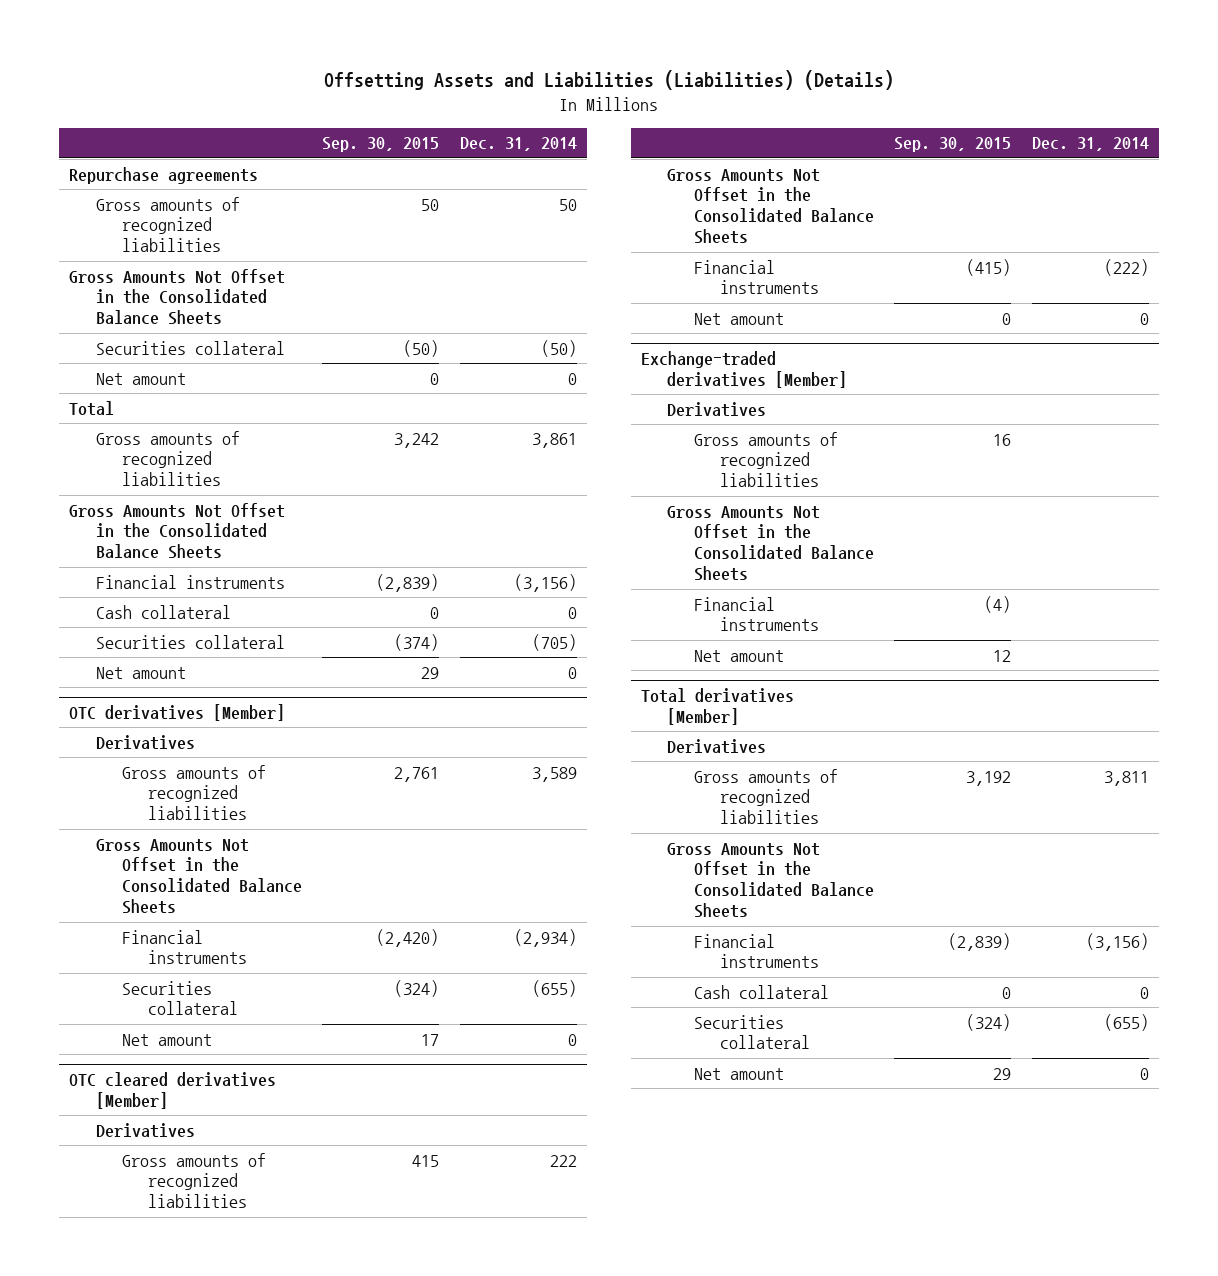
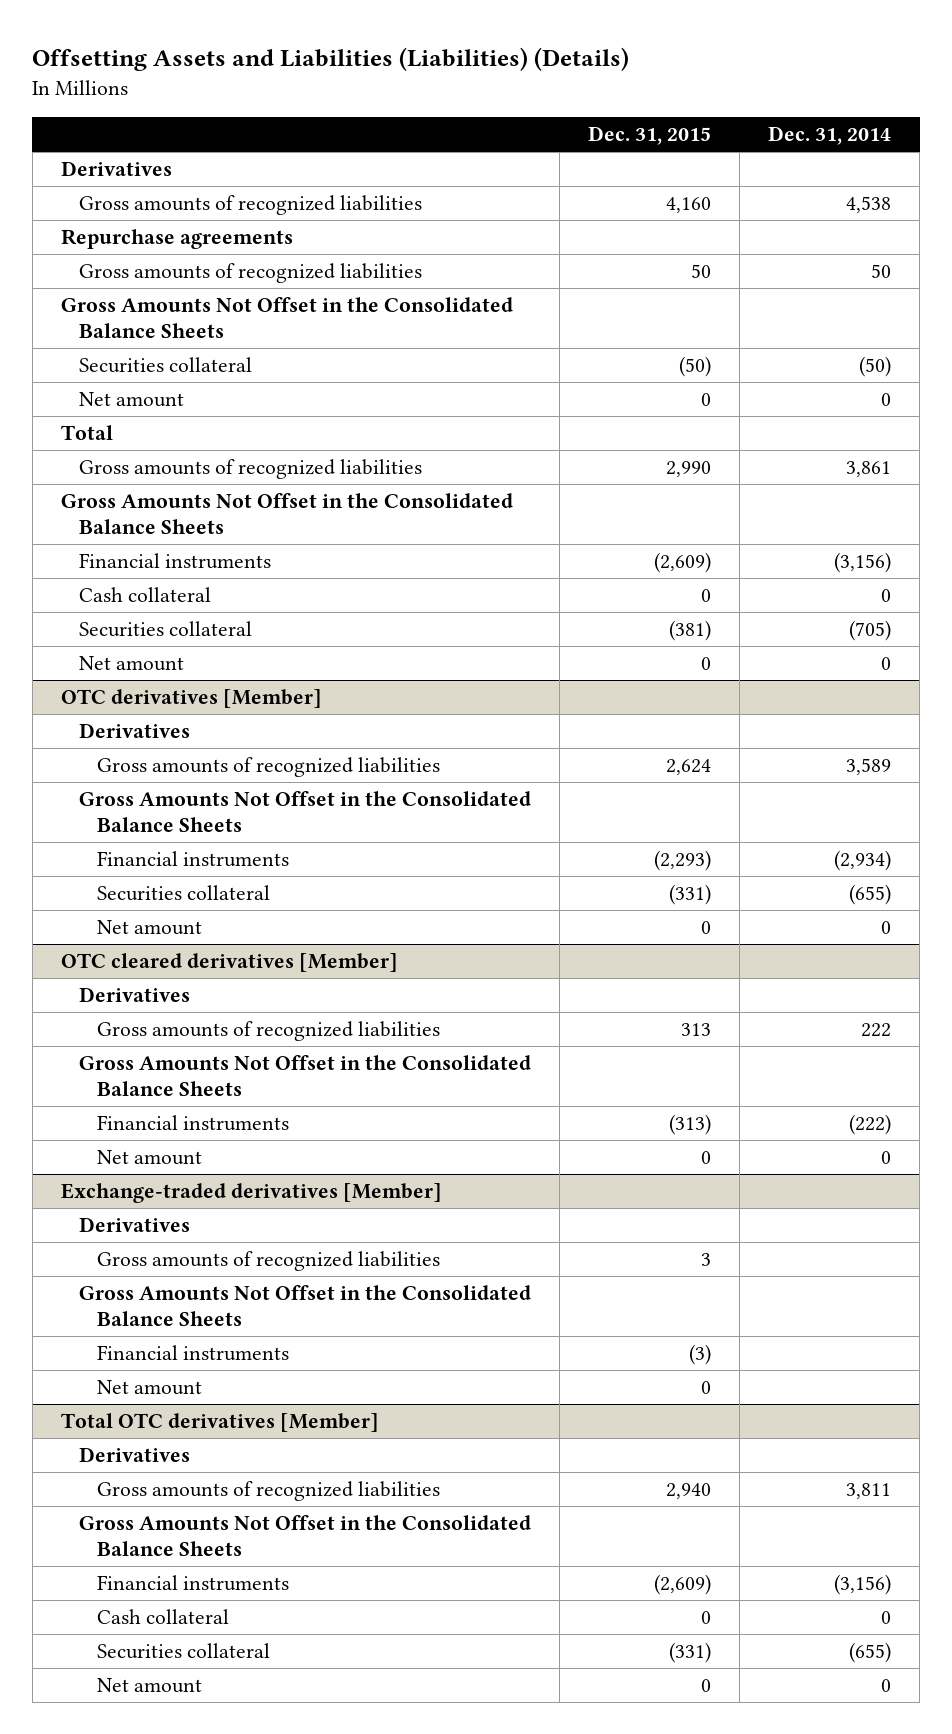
[322,137,440,153] Sep. 30, 2015 -> none
none -> [587,126,711,146] Dec. 31, 2015
none -> [60,161,172,177] Derivatives
none -> [78,195,422,216] Gross amounts of recognized liabilities
[641,687,795,725] Total derivatives [Member] -> [60,1413,379,1433] Total OTC derivatives [Member]

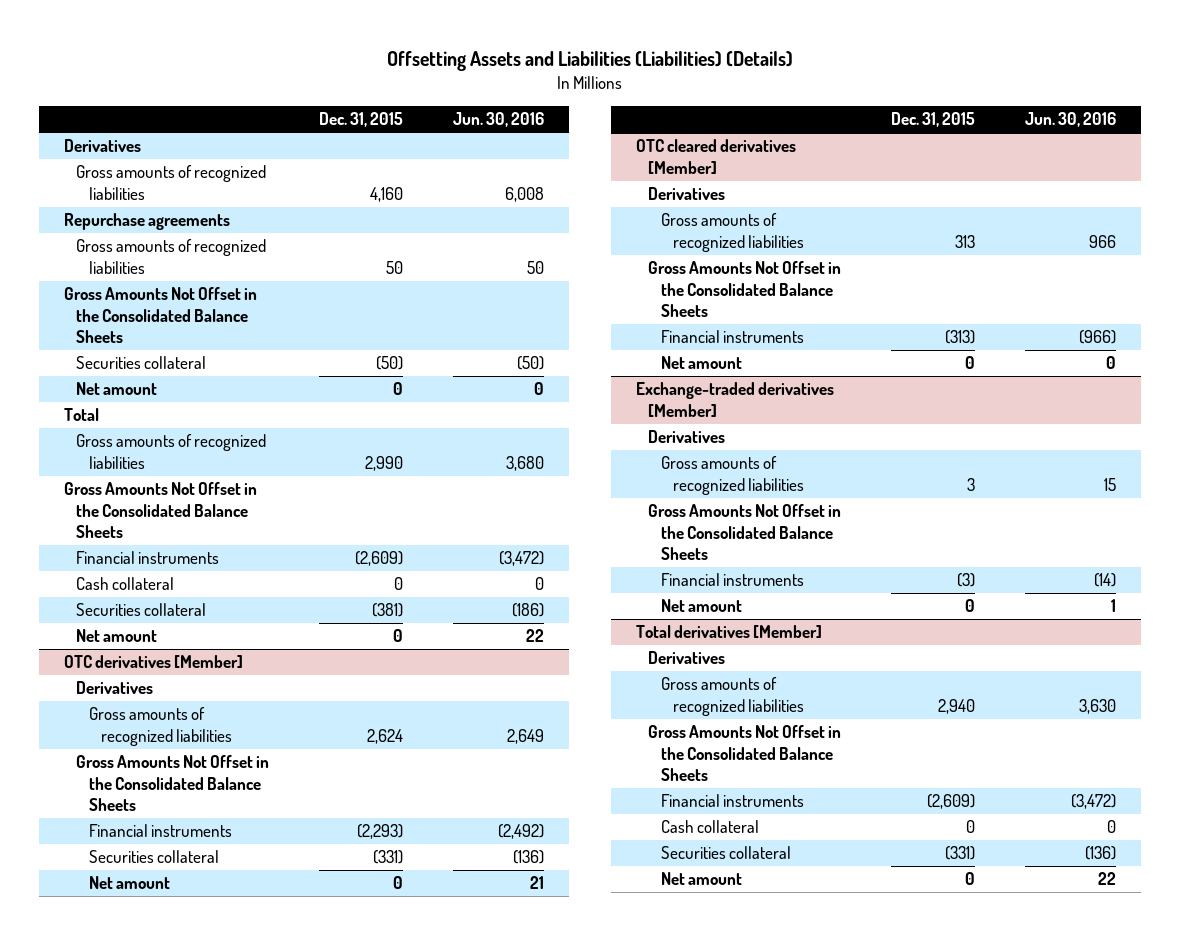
[767,126,891,146] Dec. 31, 2014 -> none
none -> [452,112,544,128] Jun. 30, 2016
[60,1413,379,1433] Total OTC derivatives [Member] -> [636,625,823,639] Total derivatives [Member]

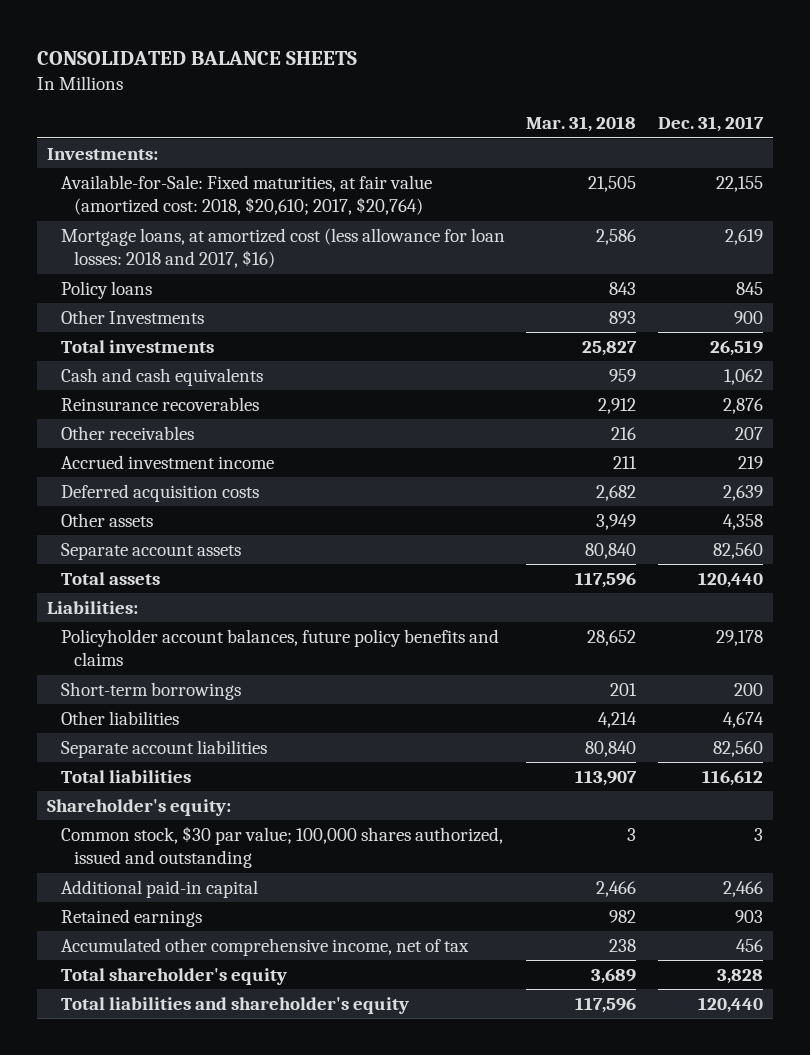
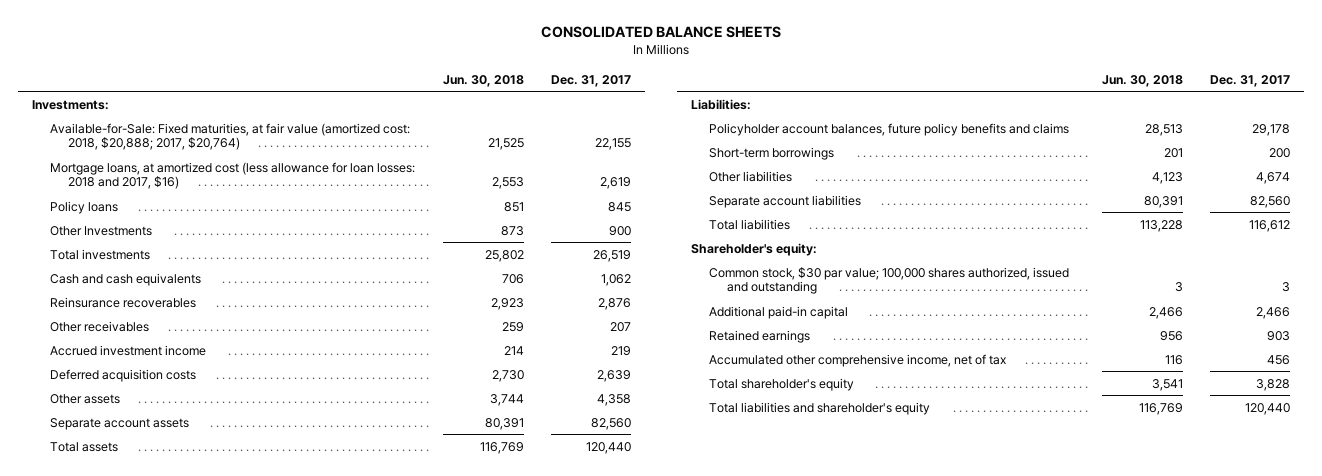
[526,116,637,133] Mar. 31, 2018 -> none
none -> [442,74,524,87] Jun. 30, 2018
[60,174,432,216] Available-for-Sale: Fixed maturities, at fair value (amortized cost: 2018, $20,610; 2017, $20,764) -> [49,122,410,151] Available-for-Sale: Fixed maturities, at fair value (amortized cost: 2018, $20,888; 2017, $20,764)

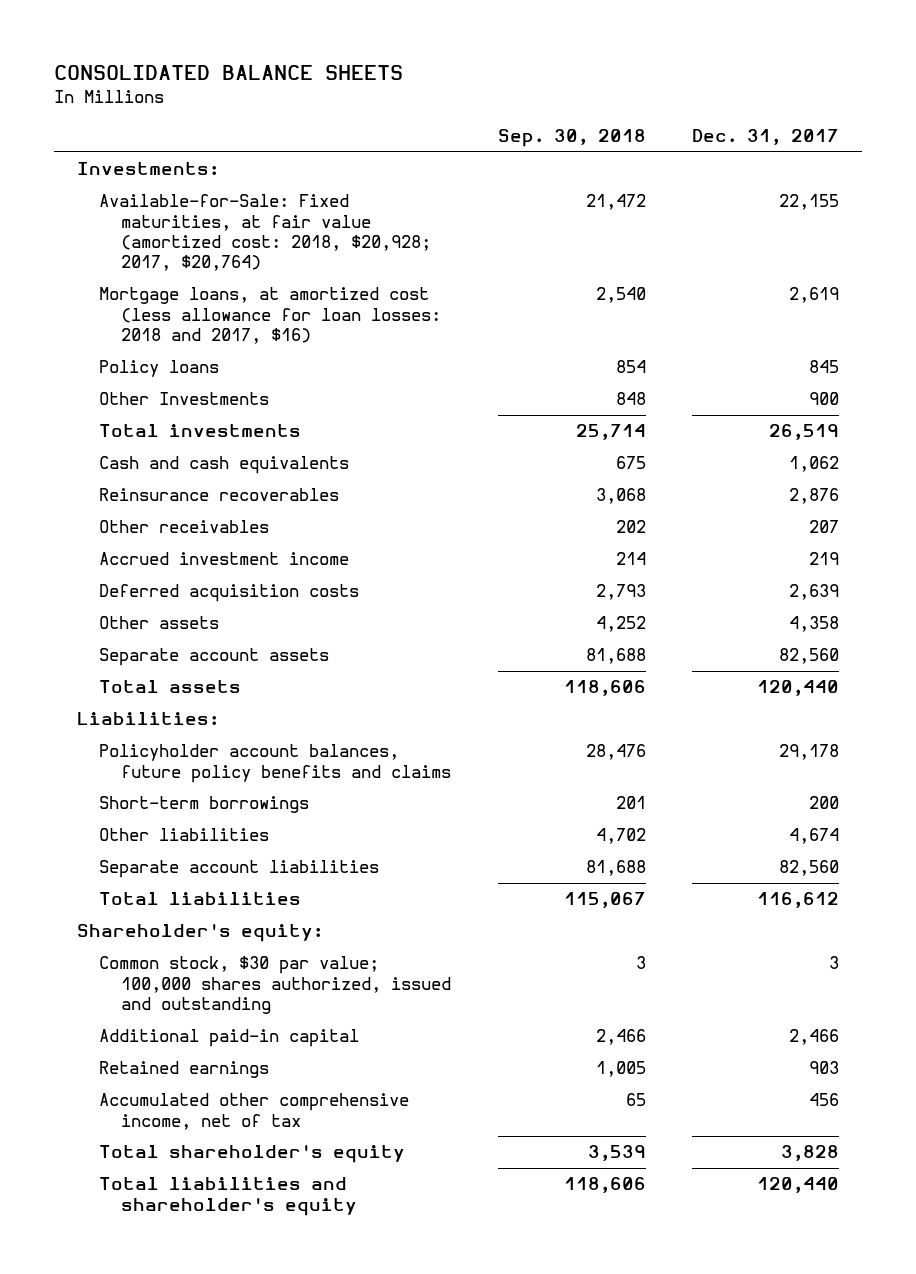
[442,74,524,87] Jun. 30, 2018 -> none
none -> [497,129,646,148] Sep. 30, 2018
[49,122,410,151] Available-for-Sale: Fixed maturities, at fair value (amortized cost: 2018, $20,888; 2017, $20,764) -> [99,194,432,272] Available-for-Sale: Fixed maturities, at fair value (amortized cost: 2018, $20,928; 2017, $20,764)

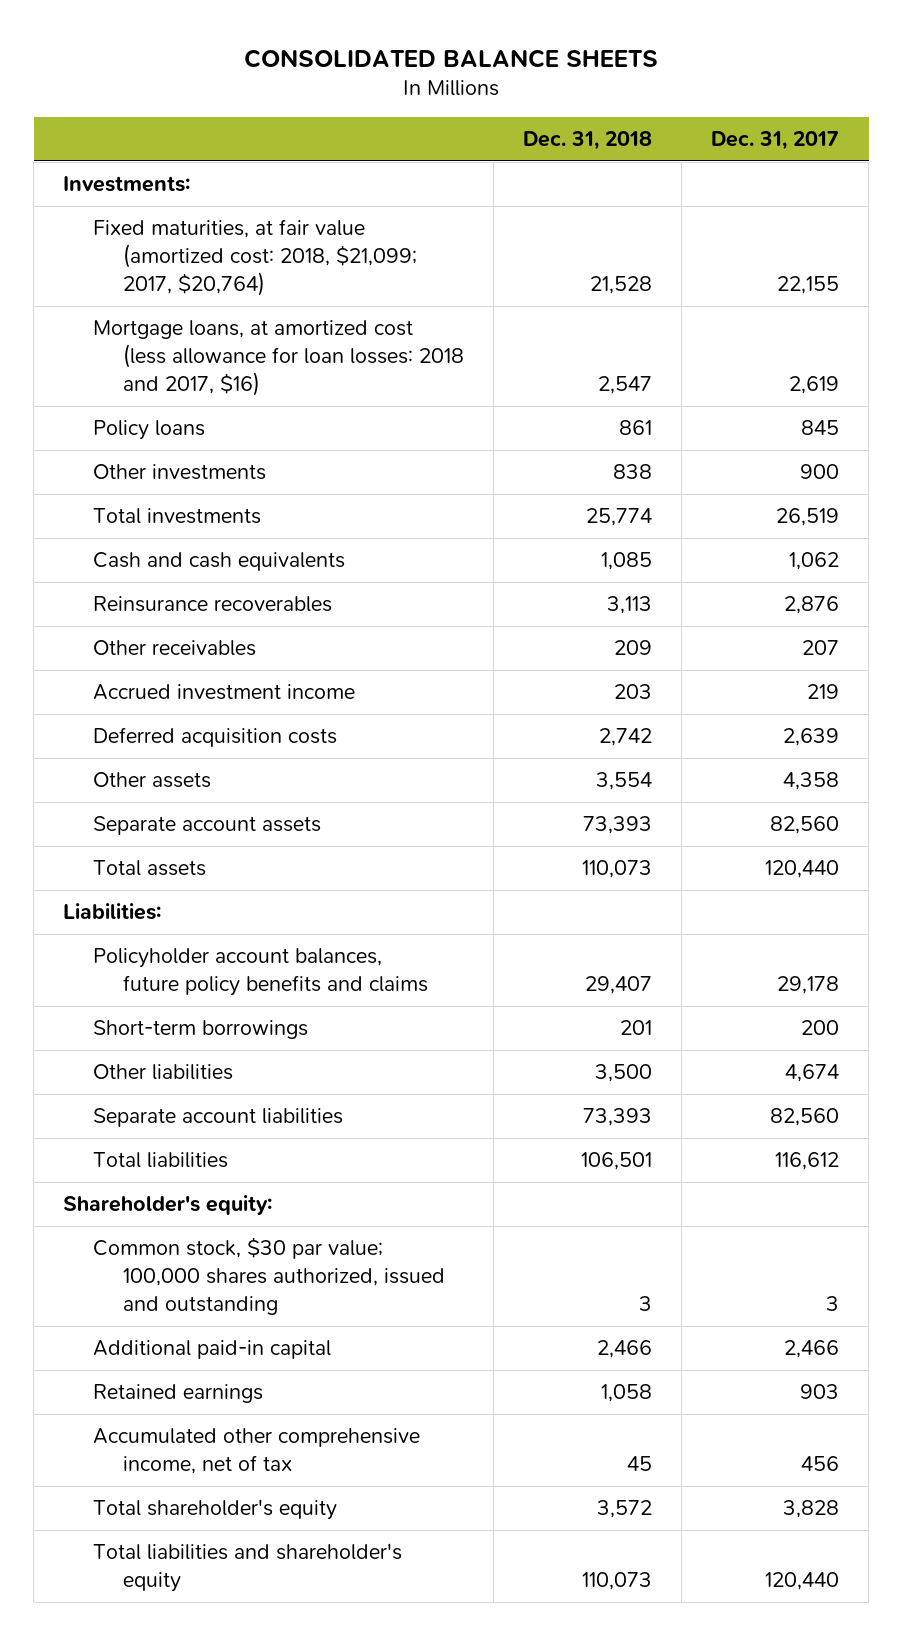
[497,129,646,148] Sep. 30, 2018 -> none
none -> [523,131,653,151] Dec. 31, 2018
[99,194,432,272] Available-for-Sale: Fixed maturities, at fair value (amortized cost: 2018, $20,928; 2017, $20,764) -> [93,219,418,296] Fixed maturities, at fair value (amortized cost: 2018, $21,099; 2017, $20,764)
[99,392,270,406] Other Investments -> [93,464,267,481] Other investments

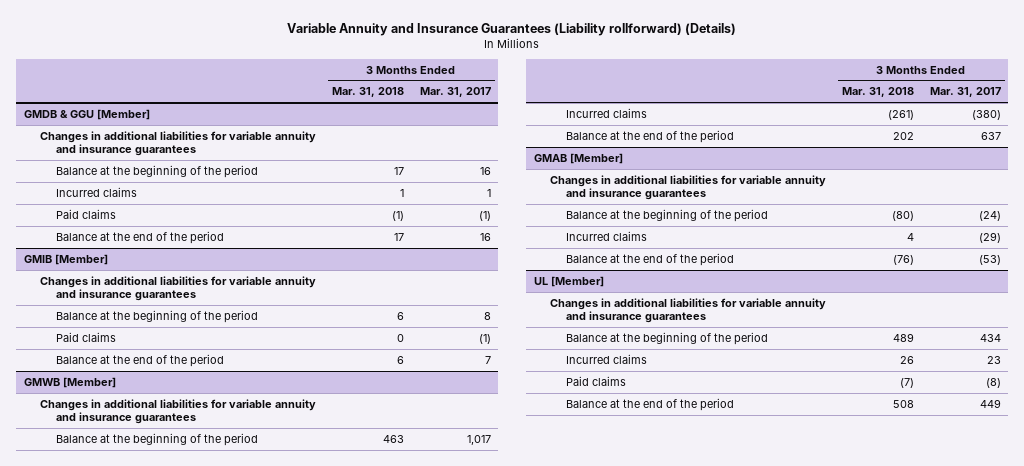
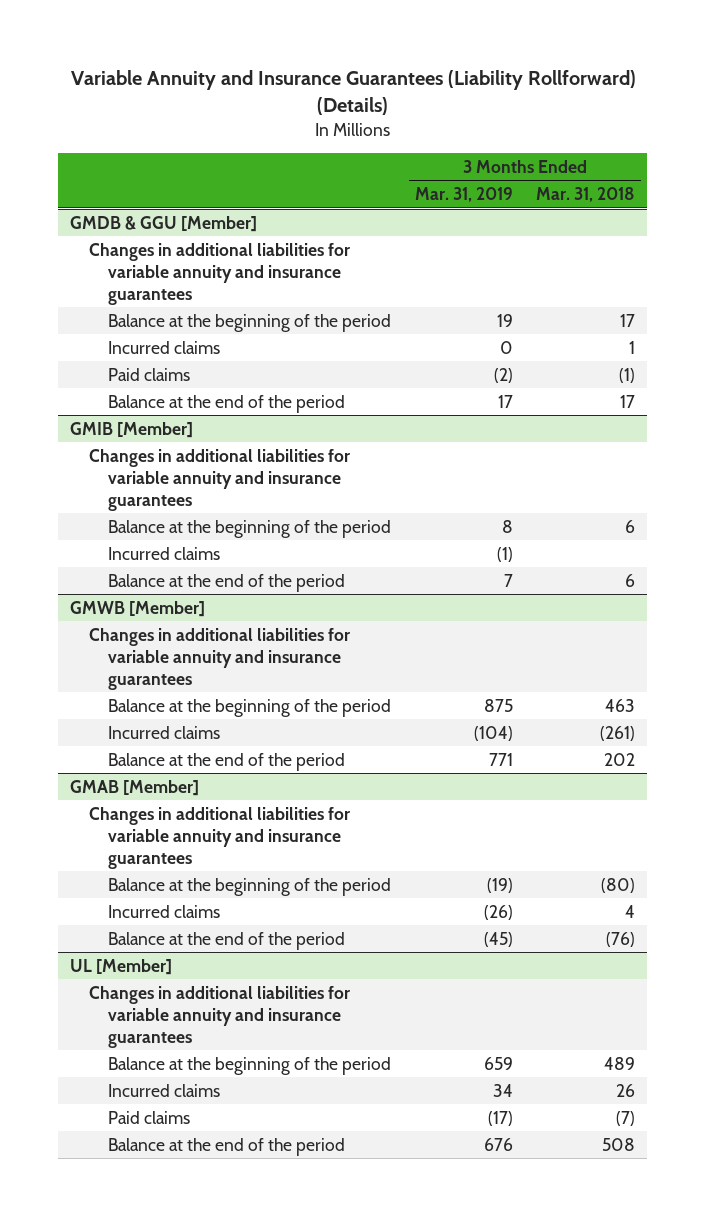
[287,23,737,37] Variable Annuity and Insurance Guarantees (Liability rollforward) (Details) -> [70,70,636,116] Variable Annuity and Insurance Guarantees (Liability Rollforward) (Details)
[419,87,491,98] Mar. 31, 2017 -> none
none -> [414,187,513,203] Mar. 31, 2019
[55,331,116,342] Paid claims -> none
none -> [108,546,221,560] Incurred claims

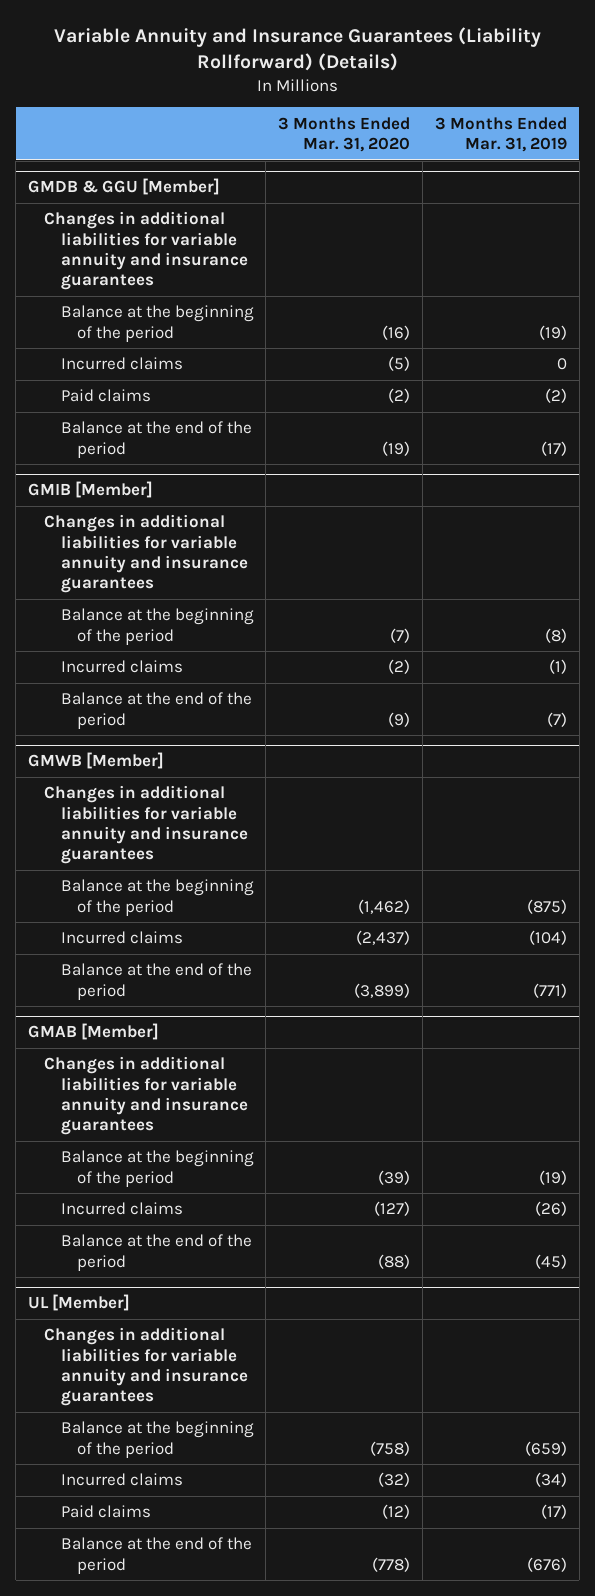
[536,187,636,203] Mar. 31, 2018 -> none
none -> [278,116,411,153] 3 Months Ended Mar. 31, 2020
[496,313,513,327] 19 -> [538,324,567,340] (19)
[497,394,513,408] 17 -> [540,440,567,456] (17)
[501,519,513,533] 8 -> [544,627,567,643] (8)
[503,573,513,587] 7 -> [546,711,567,727] (7)
[483,698,513,712] 875 -> [526,898,567,914] (875)
[488,752,513,766] 771 -> [532,982,567,998] (771)
[483,1056,513,1070] 659 -> [524,1440,567,1456] (659)
[492,1083,513,1097] 34 -> [534,1472,567,1488] (34)
[483,1137,513,1151] 676 -> [526,1556,567,1572] (676)

